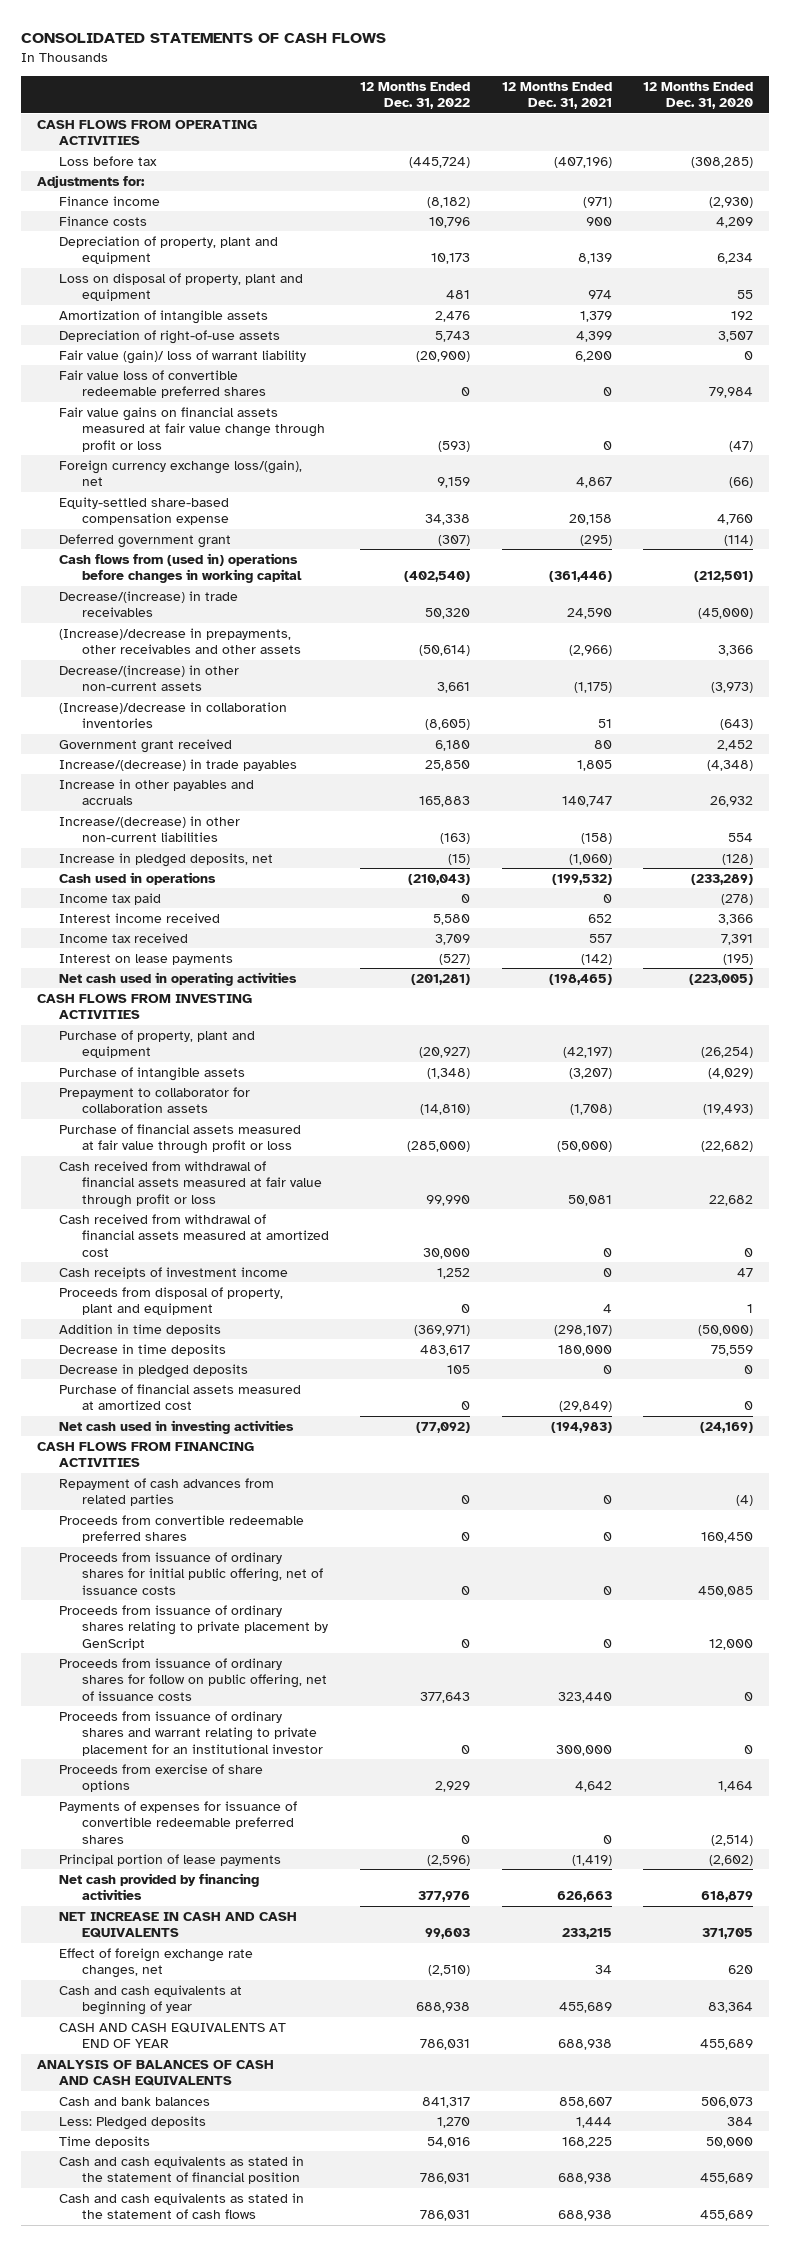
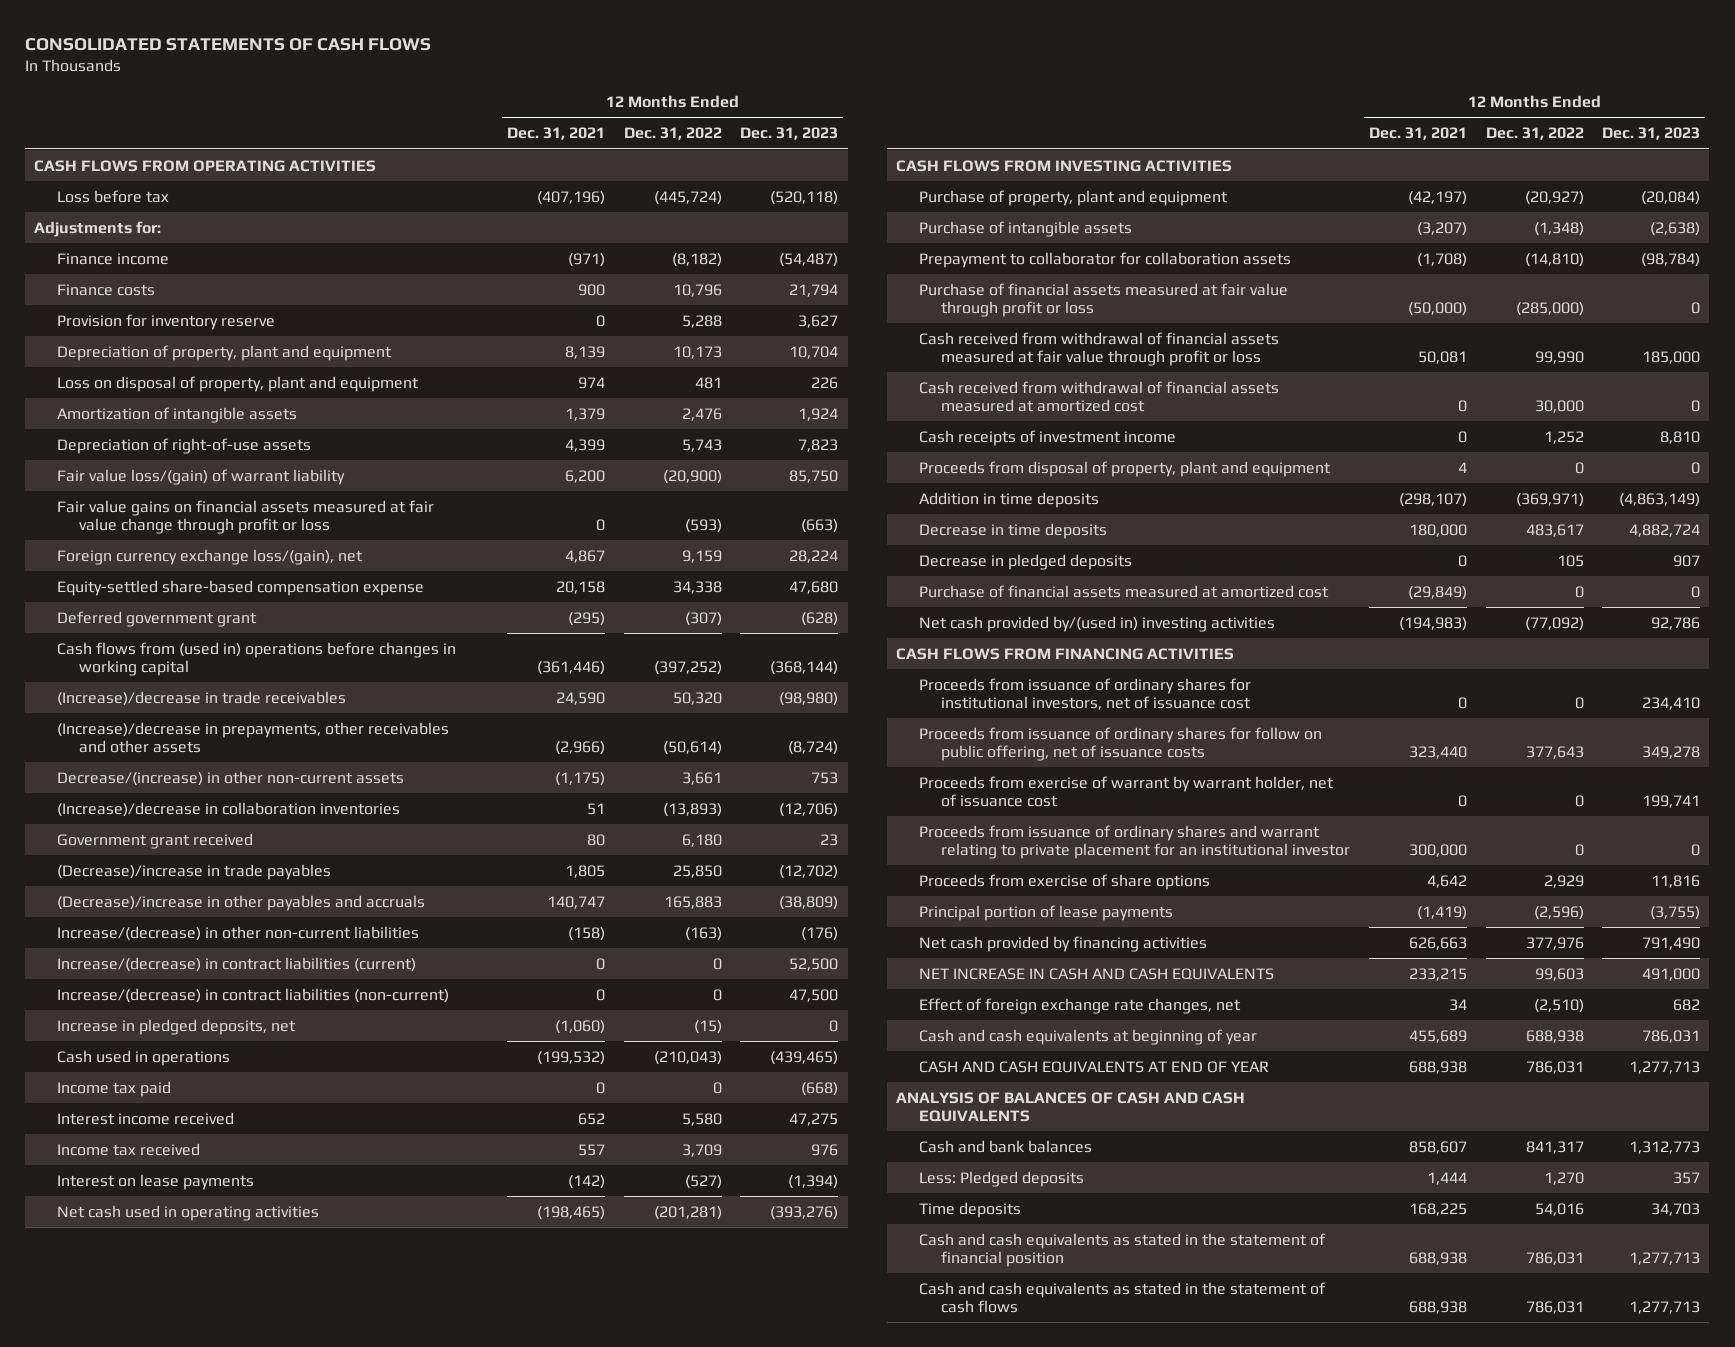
[643,81,754,110] 12 Months Ended Dec. 31, 2020 -> none
none -> [740,127,839,141] Dec. 31, 2023
none -> [56,313,275,330] Provision for inventory reserve
[59,369,266,399] Fair value loss of convertible redeemable preferred shares -> none
[59,349,307,364] Fair value (gain)/ loss of warrant liability -> [56,468,345,485] Fair value loss/(gain) of warrant liability
[404,571,471,583] (402,540) -> [653,660,722,675] (397,252)
[59,590,239,618] Decrease/(increase) in trade receivables -> [56,690,346,706] (Increase)/decrease in trade receivables
[425,719,471,731] (8,605) -> [662,802,722,817] (13,893)
[59,758,298,771] Increase/(decrease) in trade payables -> [56,863,331,880] (Decrease)/increase in trade payables
[59,778,255,806] Increase in other payables and accruals -> [56,894,425,911] (Decrease)/increase in other payables and accruals
none -> [56,956,416,972] Increase/(decrease) in contract liabilities (current)
none -> [56,987,449,1003] Increase/(decrease) in contract liabilities (non-current)
[59,1419,295,1434] Net cash used in investing activities -> [918,615,1275,632] Net cash provided by/(used in) investing activities
[59,1477,275,1507] Repayment of cash advances from related parties -> none
[59,1514,305,1544] Proceeds from convertible redeemable preferred shares -> none
[59,1604,328,1650] Proceeds from issuance of ordinary shares relating to private placement by GenScript -> none
[59,1551,323,1595] Proceeds from issuance of ordinary shares for initial public offering, net of issuance costs -> [918,677,1252,710] Proceeds from issuance of ordinary shares for institutional investors, net of issuance cost
none -> [918,775,1334,807] Proceeds from exercise of warrant by warrant holder, net of issuance cost
[59,1800,298,1844] Payments of expenses for issuance of convertible redeemable preferred shares -> none

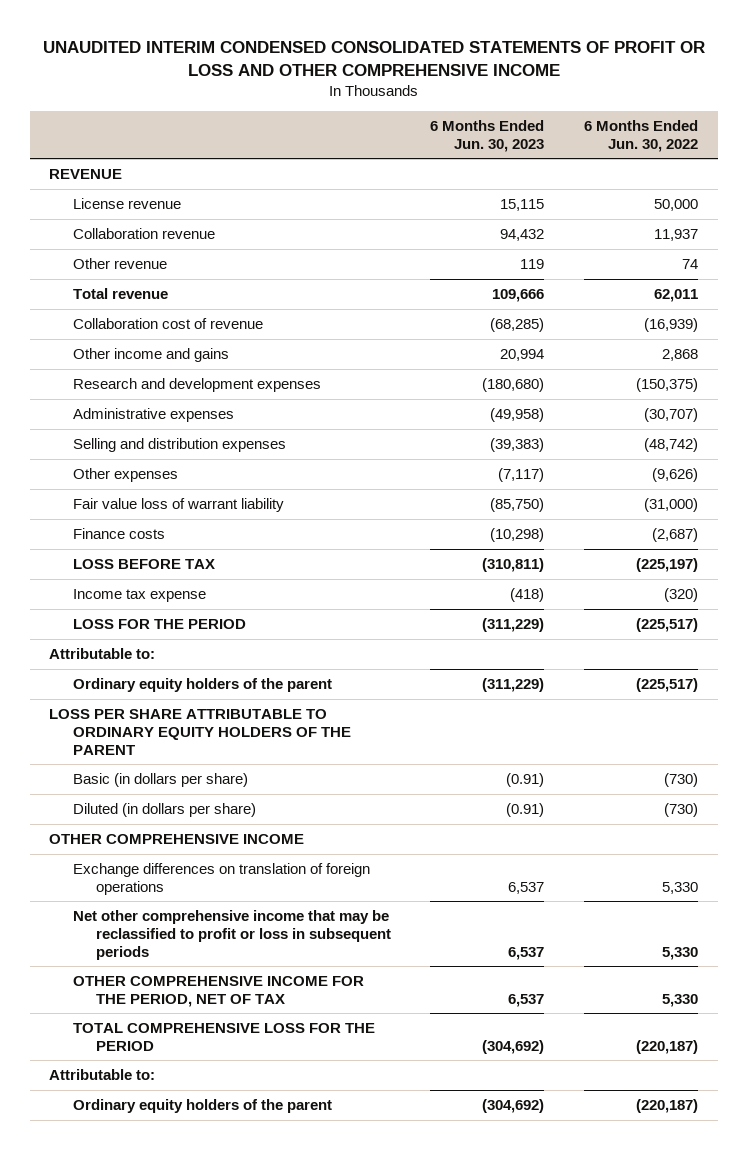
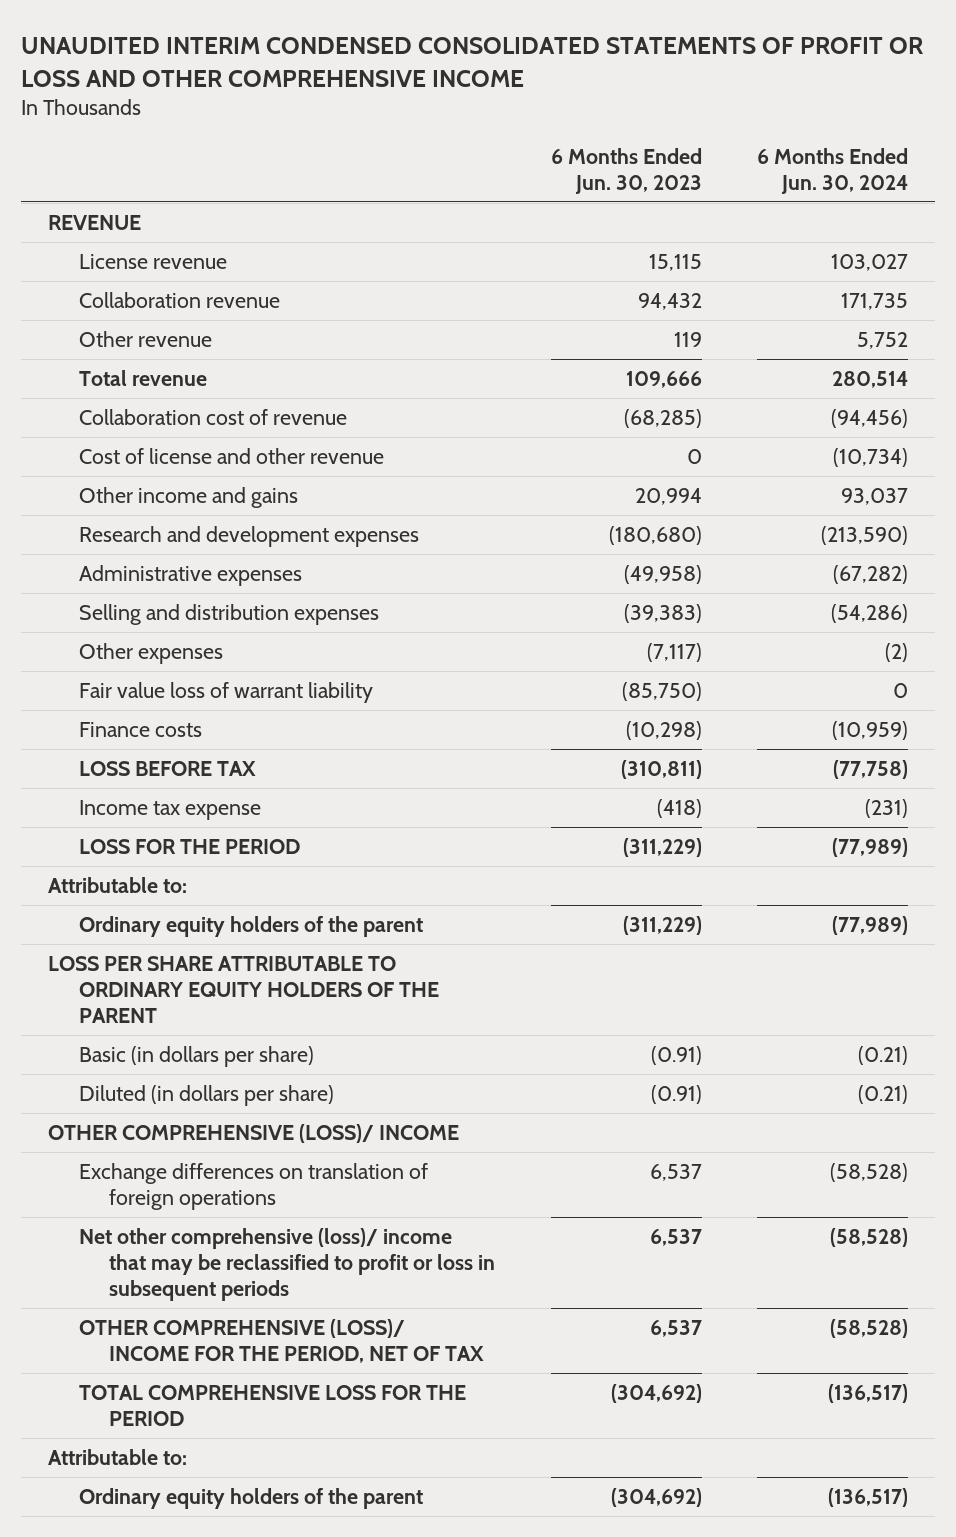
[584,119,699,152] 6 Months Ended Jun. 30, 2022 -> none
none -> [756,147,908,194] 6 Months Ended Jun. 30, 2024
none -> [78,448,384,465] Cost of license and other revenue
[49,833,305,844] OTHER COMPREHENSIVE INCOME -> [48,1124,460,1144] OTHER COMPREHENSIVE (LOSS)/ INCOME
[72,909,391,960] Net other comprehensive income that may be reclassified to profit or loss in subsequent periods -> [78,1228,496,1301] Net other comprehensive (loss)/ income that may be reclassified to profit or loss in subsequent periods
[72,975,364,1007] OTHER COMPREHENSIVE INCOME FOR THE PERIOD, NET OF TAX -> [78,1319,485,1363] OTHER COMPREHENSIVE (LOSS)/ INCOME FOR THE PERIOD, NET OF TAX

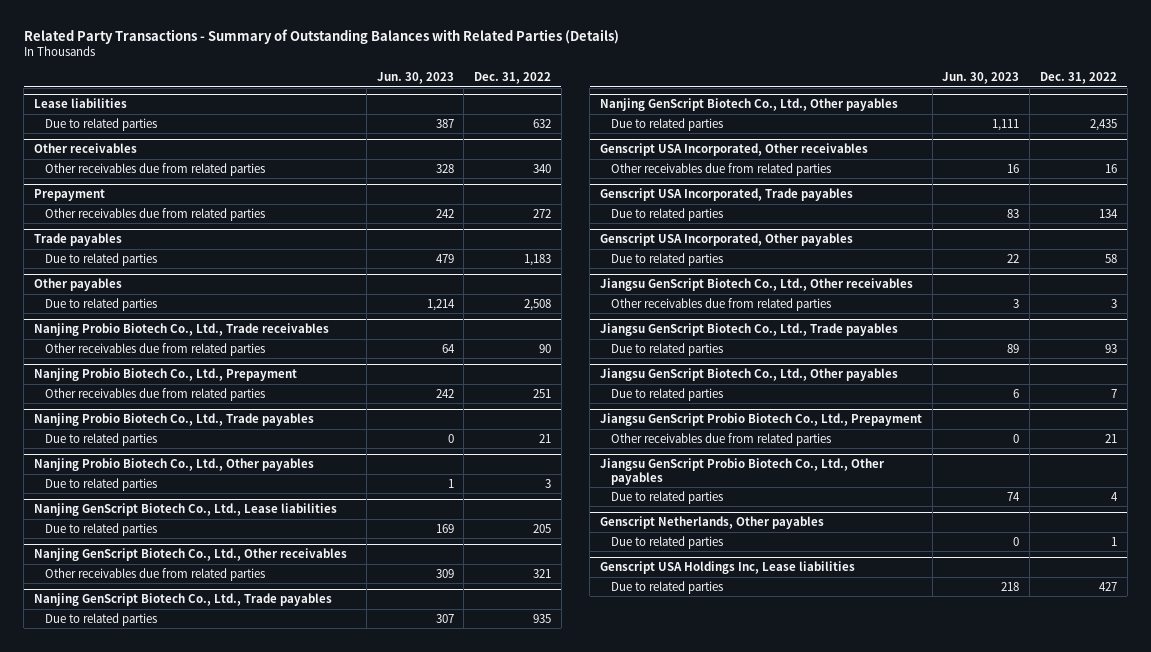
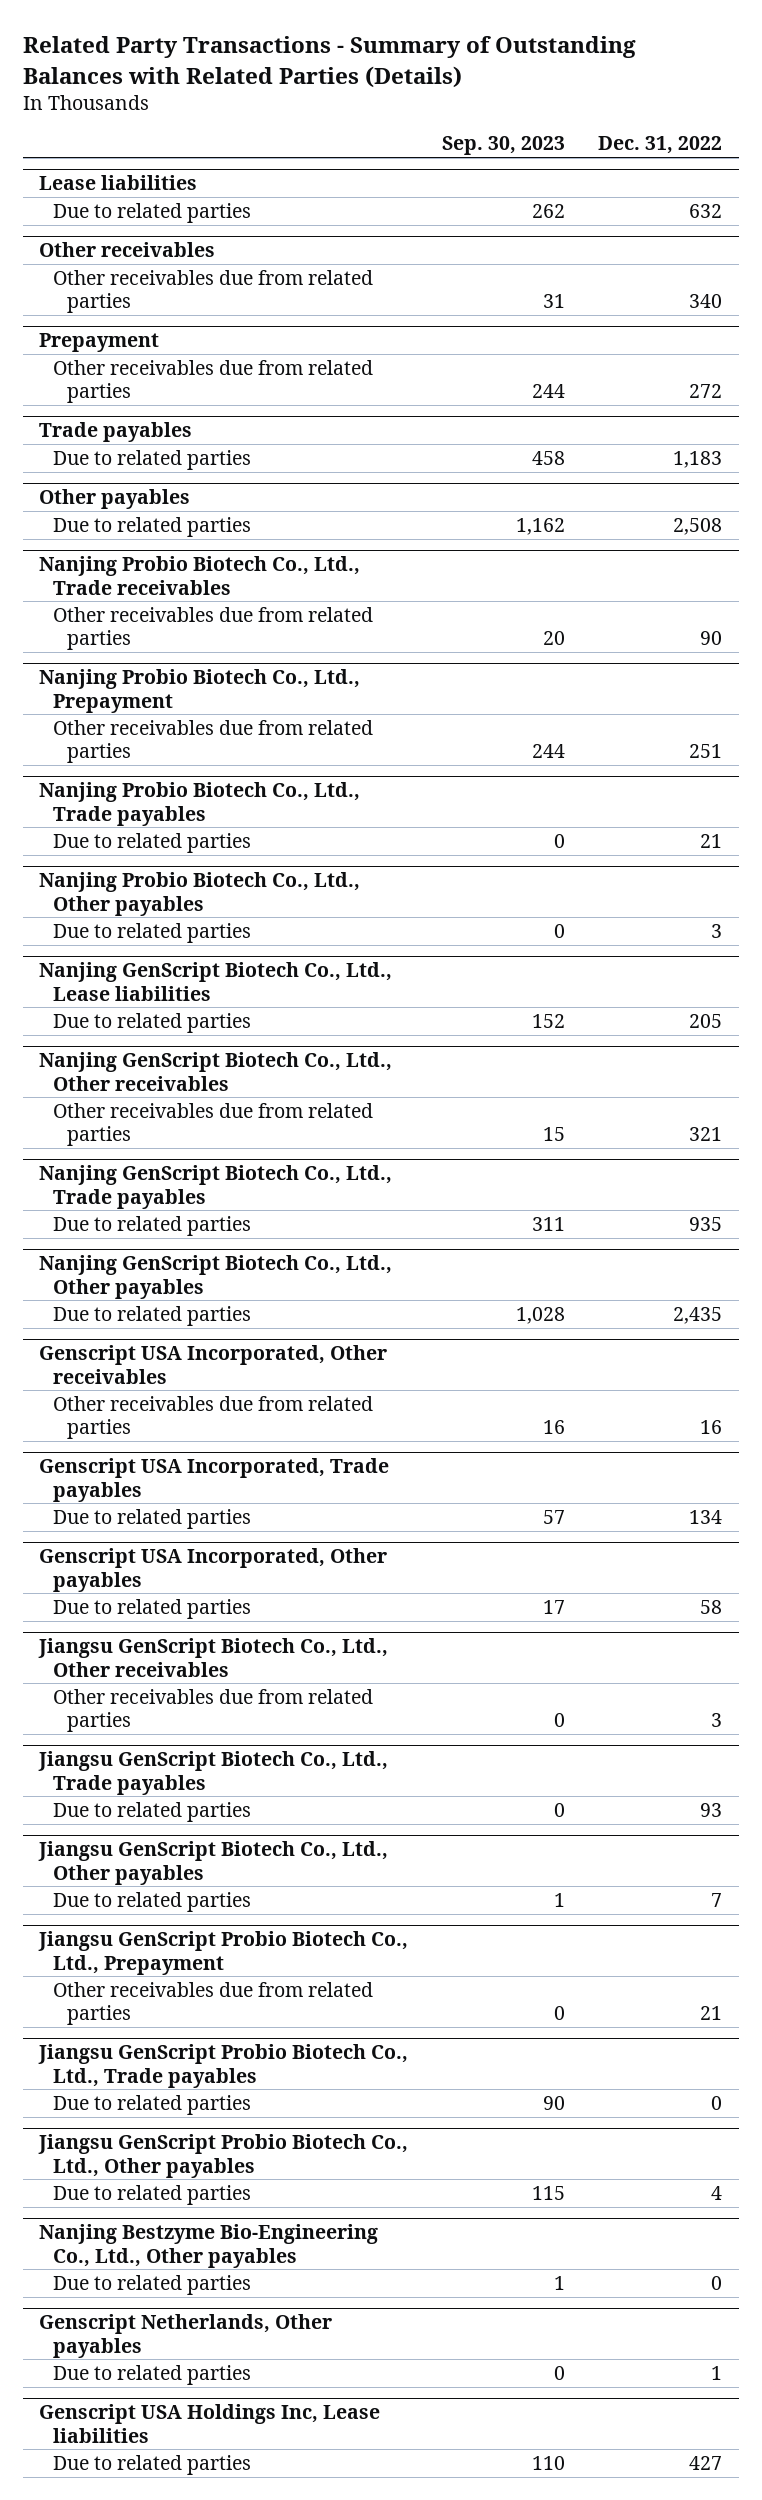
[376,72,454,85] Jun. 30, 2023 -> none
none -> [441,136,565,156] Sep. 30, 2023
none -> [38,2044,409,2088] Jiangsu GenScript Probio Biotech Co., Ltd., Trade payables
none -> [53,2094,252,2115] Due to related parties
none -> [39,2224,379,2268] Nanjing Bestzyme Bio-Engineering Co., Ltd., Other payables
none -> [53,2274,252,2295] Due to related parties

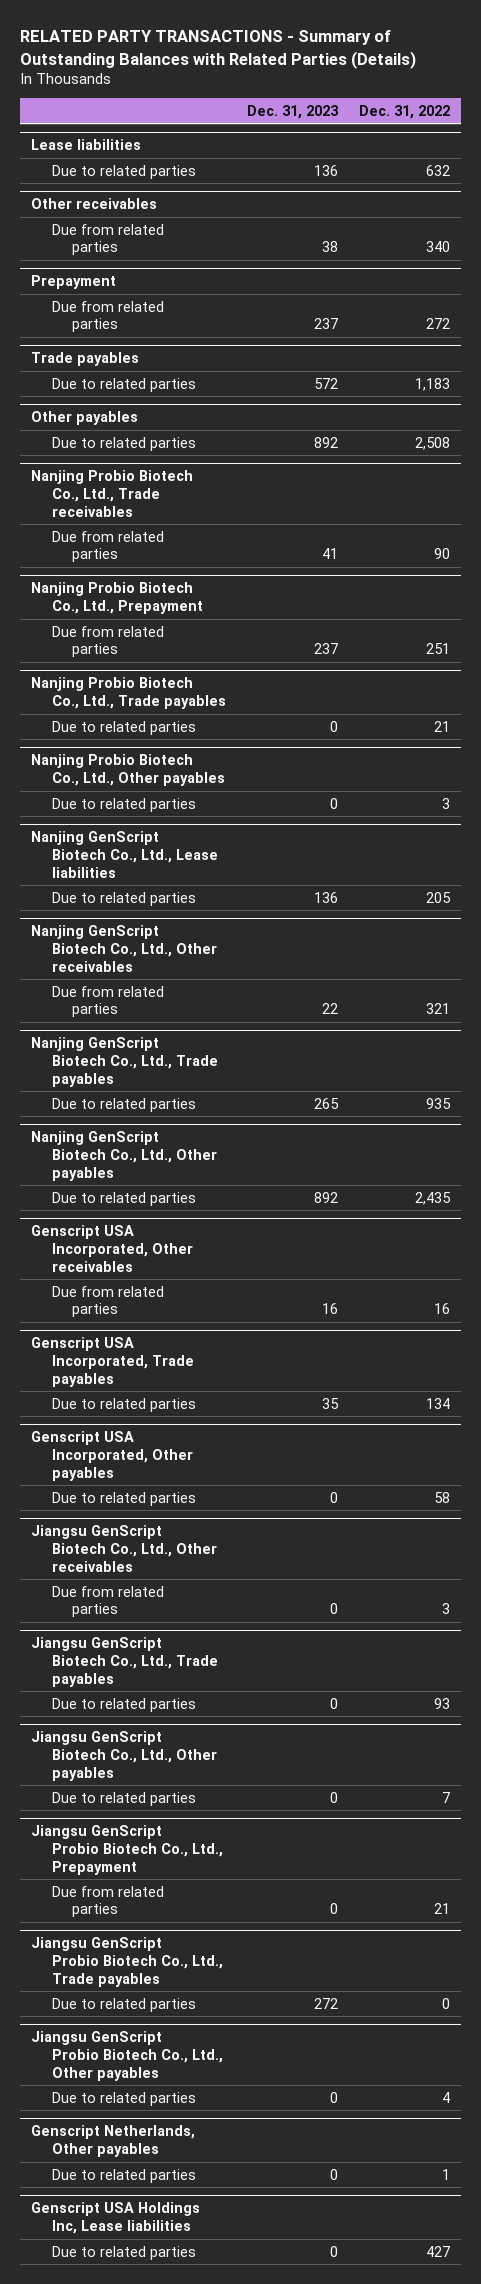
[22,36,636,88] Related Party Transactions - Summary of Outstanding Balances with Related Parties (Details) -> [20,30,417,69] RELATED PARTY TRANSACTIONS - Summary of Outstanding Balances with Related Parties (Details)
[441,136,565,156] Sep. 30, 2023 -> none
none -> [247,104,340,119] Dec. 31, 2023
[53,269,374,313] Other receivables due from related parties -> [51,223,164,256] Due from related parties
[53,359,374,403] Other receivables due from related parties -> [51,300,164,333] Due from related parties
[53,606,374,650] Other receivables due from related parties -> [51,530,164,563] Due from related parties
[53,719,374,763] Other receivables due from related parties -> [51,625,164,658] Due from related parties
[53,1102,374,1146] Other receivables due from related parties -> [51,985,164,1018] Due from related parties
[53,1395,374,1439] Other receivables due from related parties -> [51,1285,164,1318] Due from related parties
[53,1688,374,1732] Other receivables due from related parties -> [51,1585,164,1618] Due from related parties
[53,1981,374,2025] Other receivables due from related parties -> [51,1885,164,1918] Due from related parties
[39,2224,379,2268] Nanjing Bestzyme Bio-Engineering Co., Ltd., Other payables -> none
[53,2274,252,2295] Due to related parties -> none

